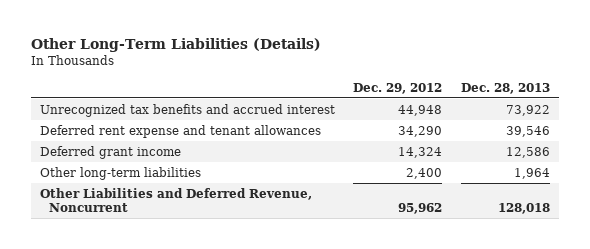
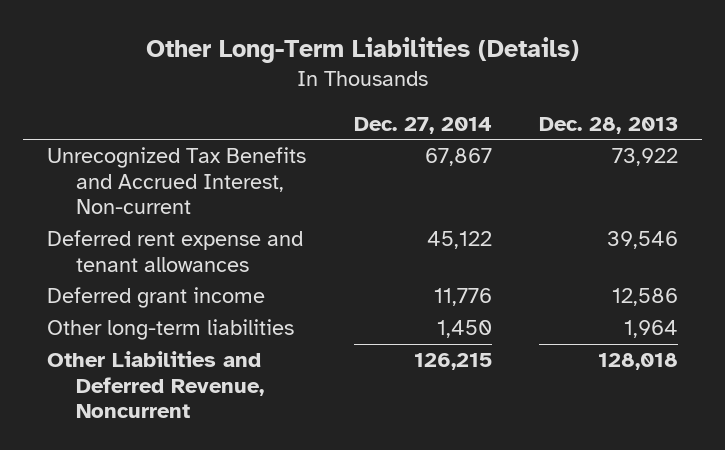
[353,82,443,94] Dec. 29, 2012 -> none
none -> [353,116,492,134] Dec. 27, 2014
[40,103,336,117] Unrecognized tax benefits and accrued interest -> [47,147,307,215] Unrecognized Tax Benefits and Accrued Interest, Non-current

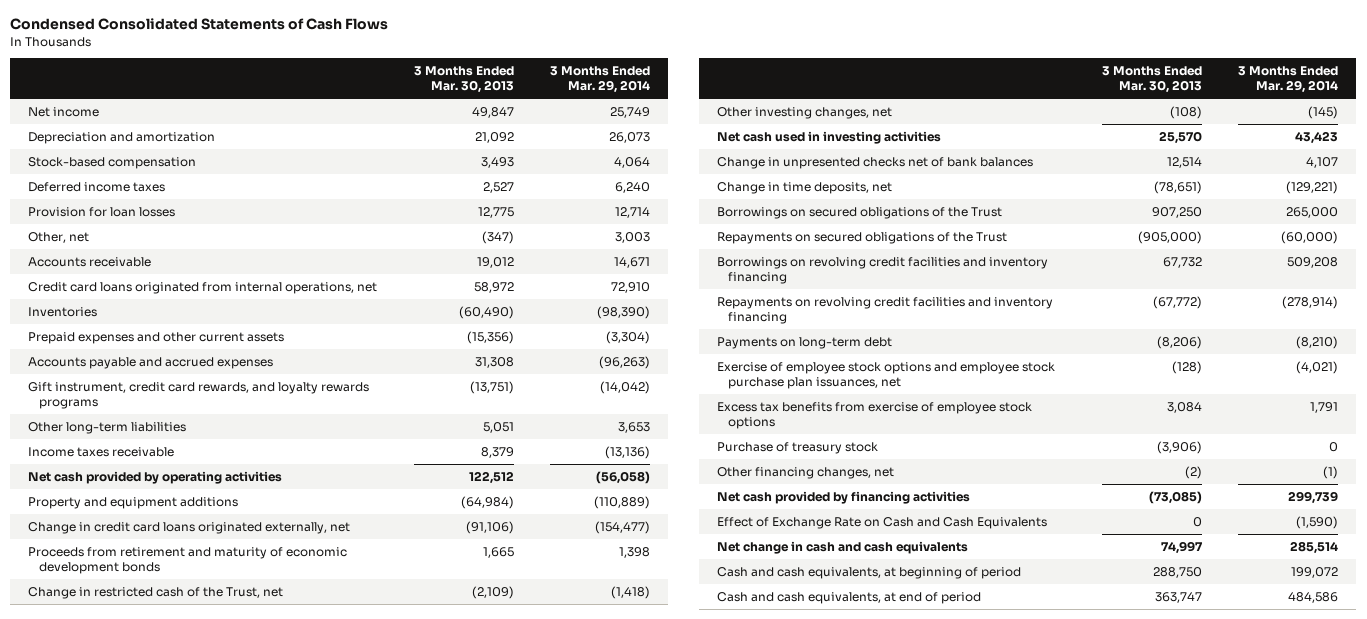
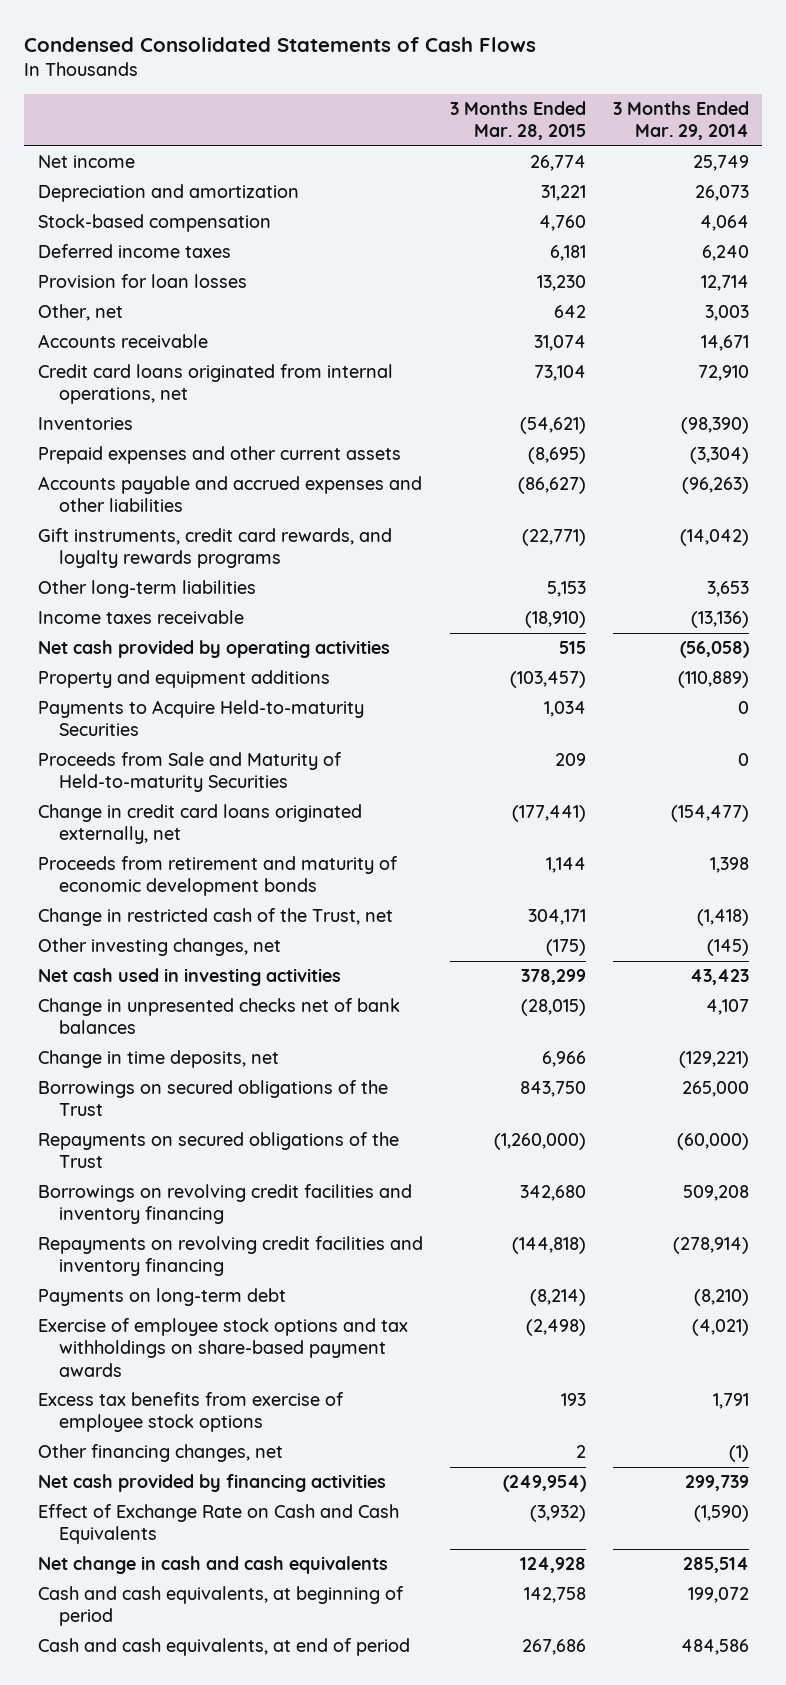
[413,65,514,94] 3 Months Ended Mar. 30, 2013 -> none
none -> [449,101,586,141] 3 Months Ended Mar. 28, 2015
[28,356,274,369] Accounts payable and accrued expenses -> [37,476,422,513] Accounts payable and accrued expenses and other liabilities
[28,381,370,410] Gift instrument, credit card rewards, and loyalty rewards programs -> [37,528,392,569] Gift instruments, credit card rewards, and loyalty rewards programs
none -> [37,700,364,737] Payments to Acquire Held-to-maturity Securities
none -> [37,752,342,793] Proceeds from Sale and Maturity of Held-to-maturity Securities
[716,361,1055,390] Exercise of employee stock options and employee stock purchase plan issuances, net -> [37,1318,408,1377] Exercise of employee stock options and tax withholdings on share-based payment awards
[716,441,878,454] Purchase of treasury stock -> none

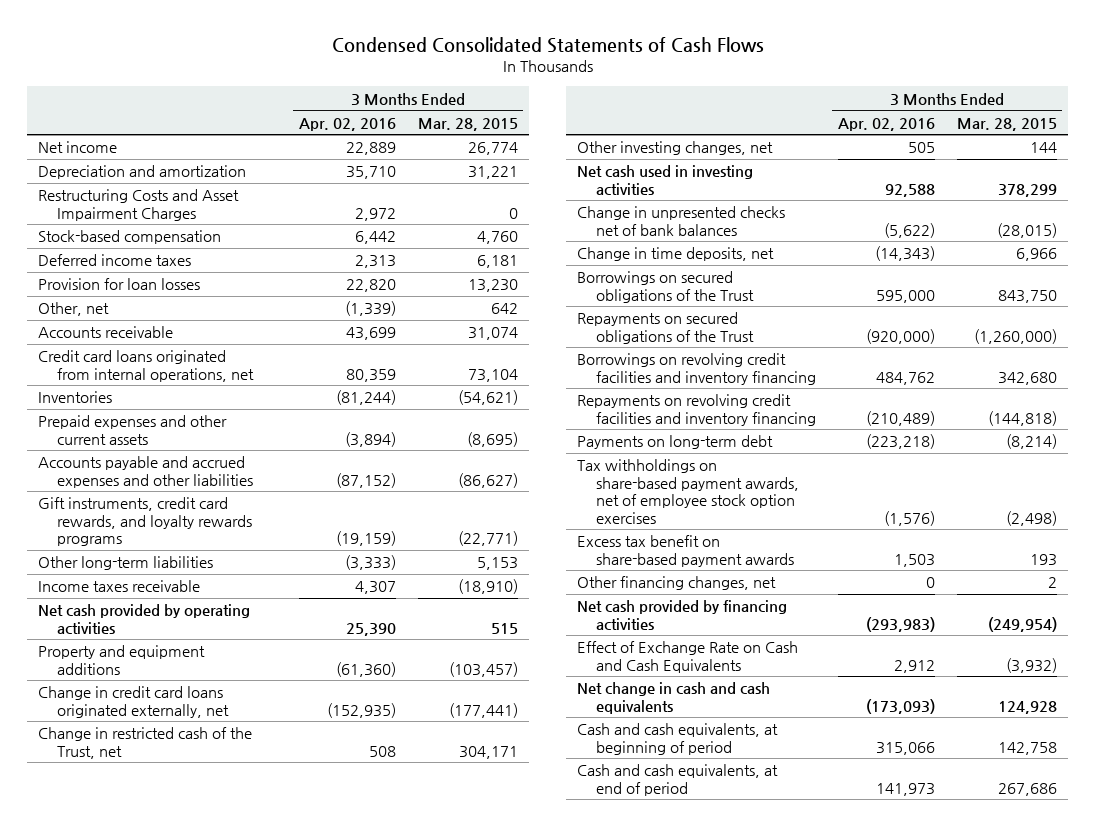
[612,101,749,141] 3 Months Ended Mar. 29, 2014 -> none
none -> [298,117,396,131] Apr. 02, 2016
none -> [38,189,240,221] Restructuring Costs and Asset Impairment Charges
[37,700,364,737] Payments to Acquire Held-to-maturity Securities -> none
[37,752,342,793] Proceeds from Sale and Maturity of Held-to-maturity Securities -> none
[37,856,398,897] Proceeds from retirement and maturity of economic development bonds -> none
[545,939,586,957] (175) -> [1029,142,1057,154] 144
[37,1318,408,1377] Exercise of employee stock options and tax withholdings on share-based payment awards -> [577,459,799,524] Tax withholdings on share-based payment awards, net of employee stock option exercises
[37,1392,344,1433] Excess tax benefits from exercise of employee stock options -> [577,535,794,567] Excess tax benefit on share-based payment awards

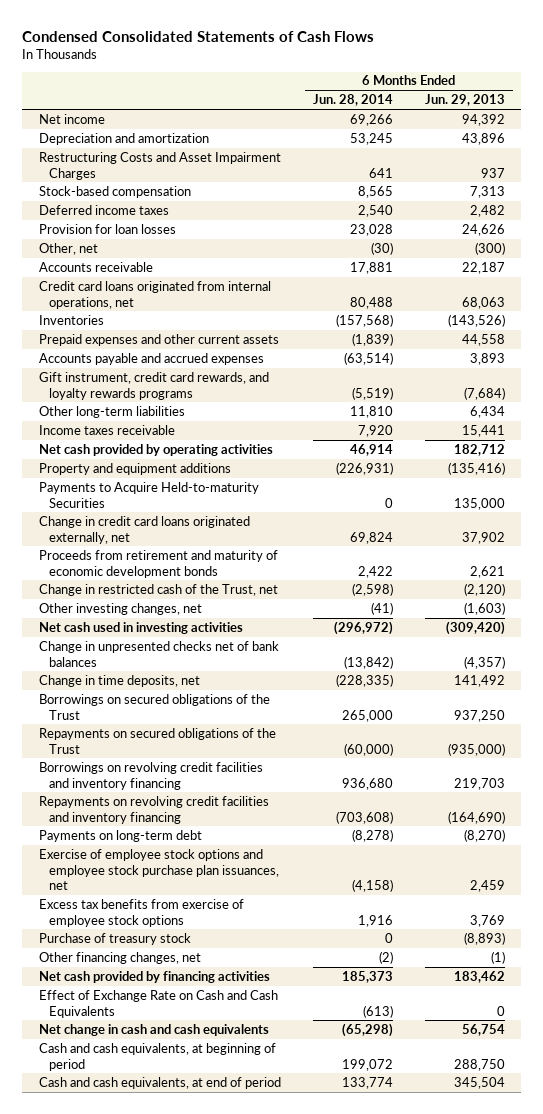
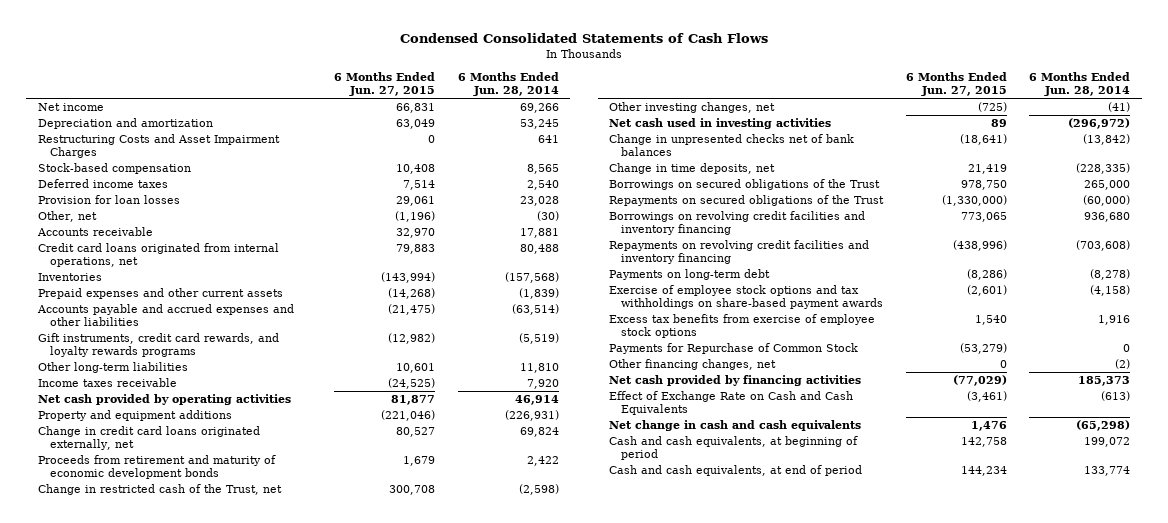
[424,94,505,107] Jun. 29, 2013 -> none
none -> [334,72,436,97] 6 Months Ended Jun. 27, 2015
[38,352,264,365] Accounts payable and accrued expenses -> [36,304,294,327] Accounts payable and accrued expenses and other liabilities
[38,371,269,400] Gift instrument, credit card rewards, and loyalty rewards programs -> [37,333,279,358] Gift instruments, credit card rewards, and loyalty rewards programs
[38,481,259,508] Payments to Acquire Held-to-maturity Securities -> none
[38,848,280,891] Exercise of employee stock options and employee stock purchase plan issuances, net -> [609,285,884,310] Exercise of employee stock options and tax withholdings on share-based payment awards
[38,932,191,945] Purchase of treasury stock -> [609,343,859,355] Payments for Repurchase of Common Stock

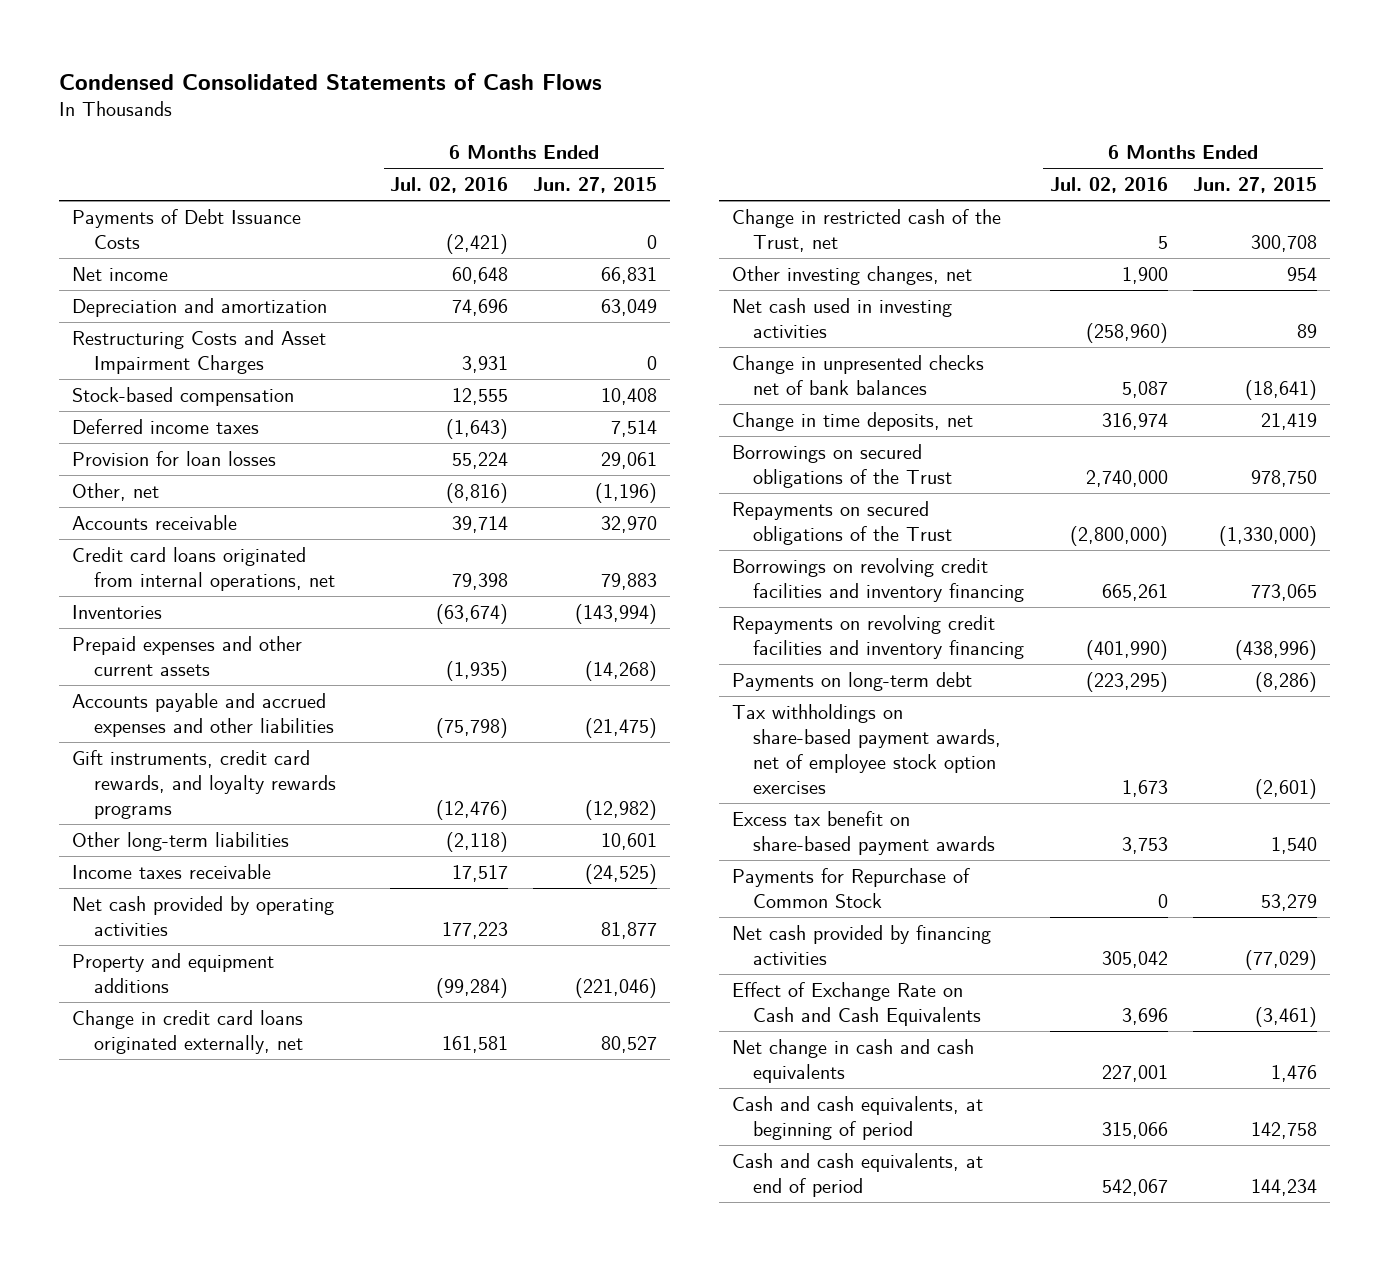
[457,72,559,97] 6 Months Ended Jun. 28, 2014 -> none
none -> [389,177,508,194] Jul. 02, 2016
none -> [72,208,302,249] Payments of Debt Issuance Costs
[37,455,276,480] Proceeds from retirement and maturity of economic development bonds -> none
[977,102,1007,113] (725) -> [1286,266,1317,281] 954
[609,359,777,371] Other financing changes, net -> none
[609,285,884,310] Exercise of employee stock options and tax withholdings on share-based payment awards -> [731,703,1002,794] Tax withholdings on share-based payment awards, net of employee stock option exercises
[609,314,876,339] Excess tax benefits from exercise of employee stock options -> [731,810,996,855] Excess tax benefit on share-based payment awards
[959,343,1007,355] (53,279) -> [1260,893,1317,911] 53,279

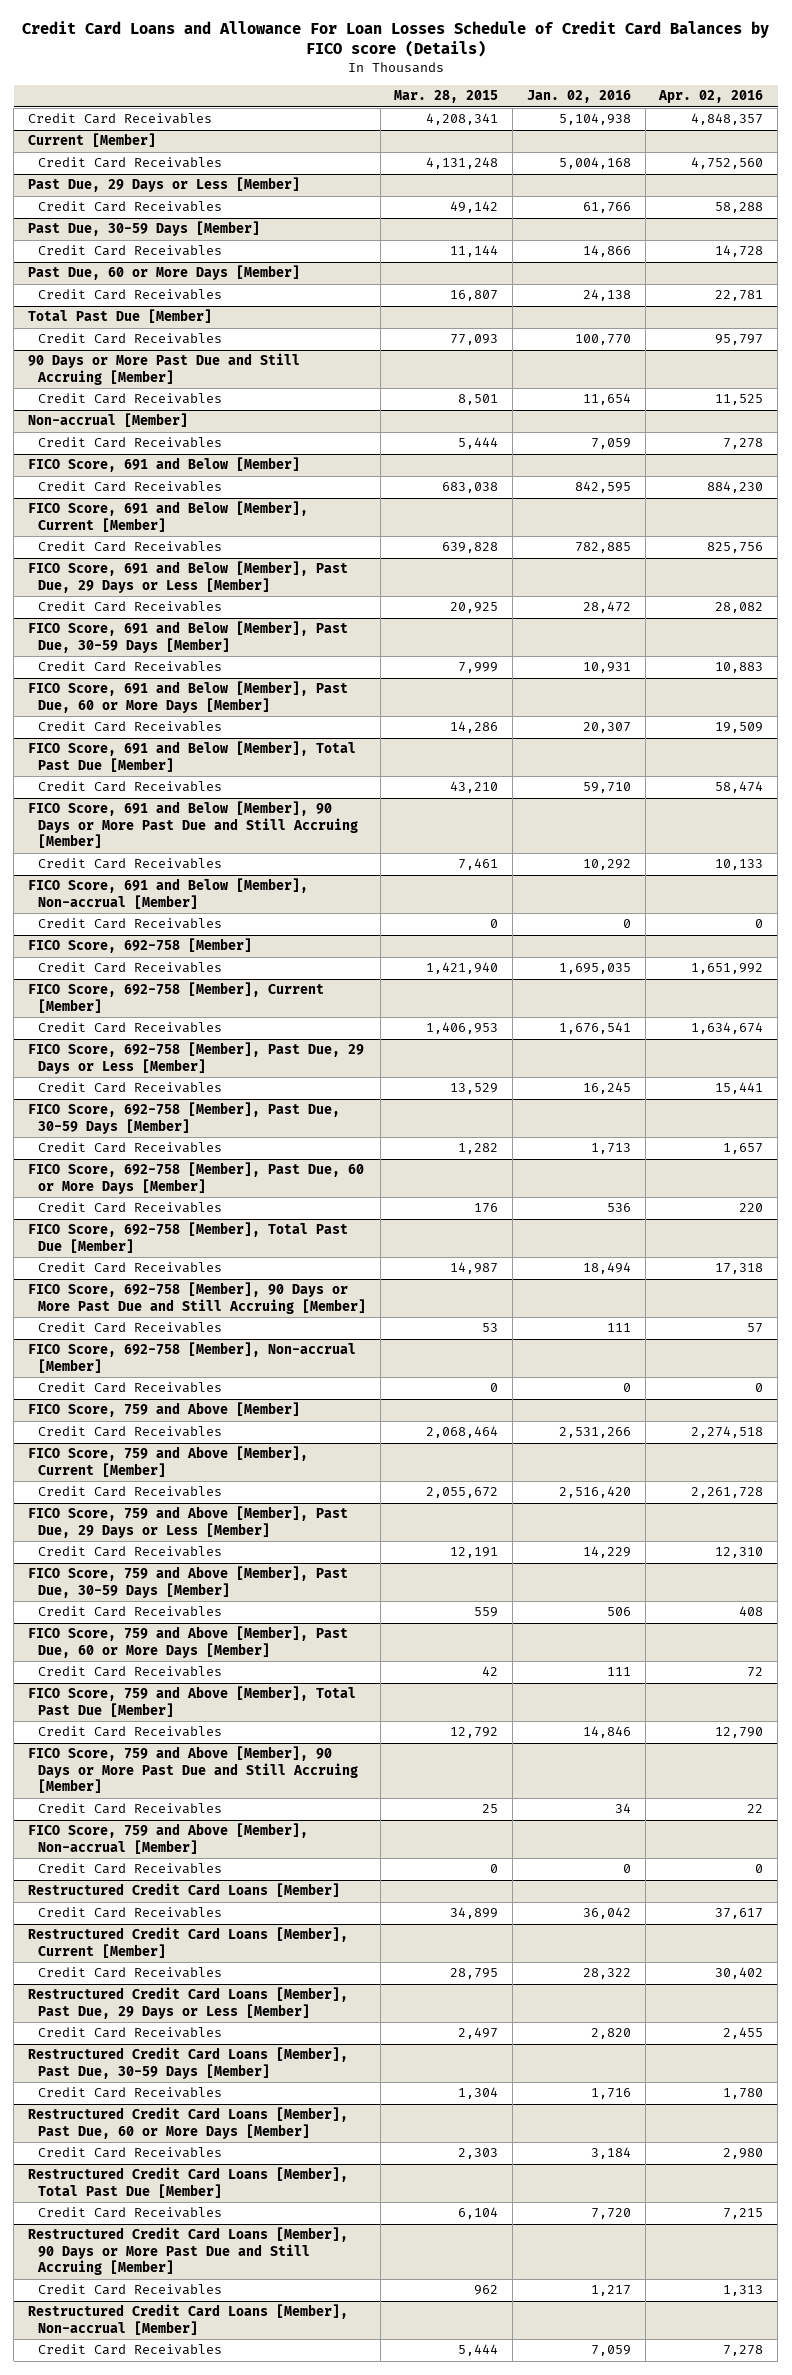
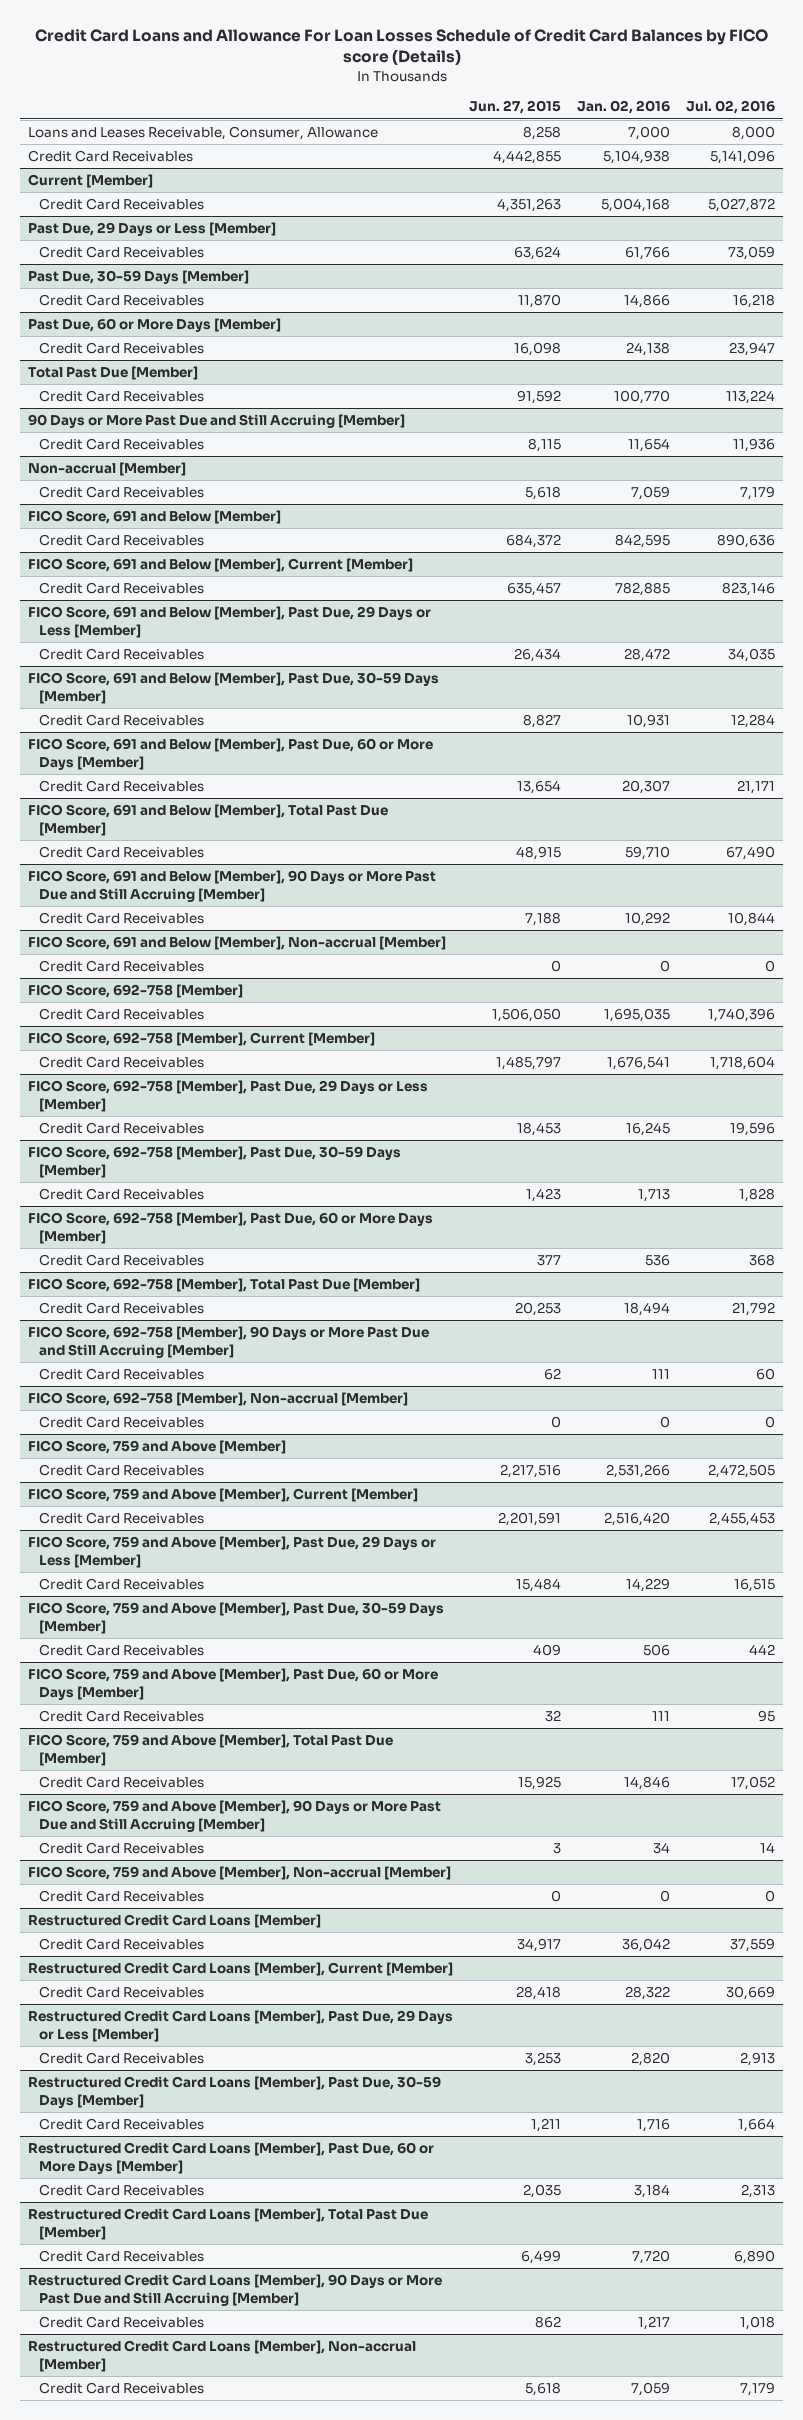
[394,90,499,104] Mar. 28, 2015 -> none
[658,90,764,104] Apr. 02, 2016 -> none
none -> [469,100,562,115] Jun. 27, 2015
none -> [685,100,775,115] Jul. 02, 2016
none -> [28,126,379,141] Loans and Leases Receivable, Consumer, Allowance

